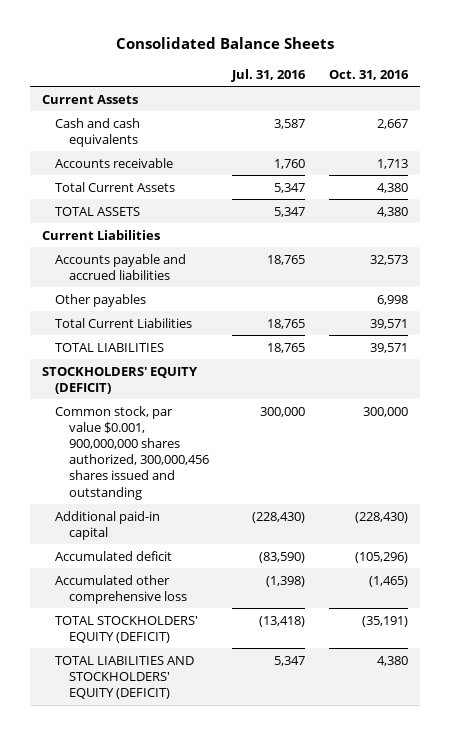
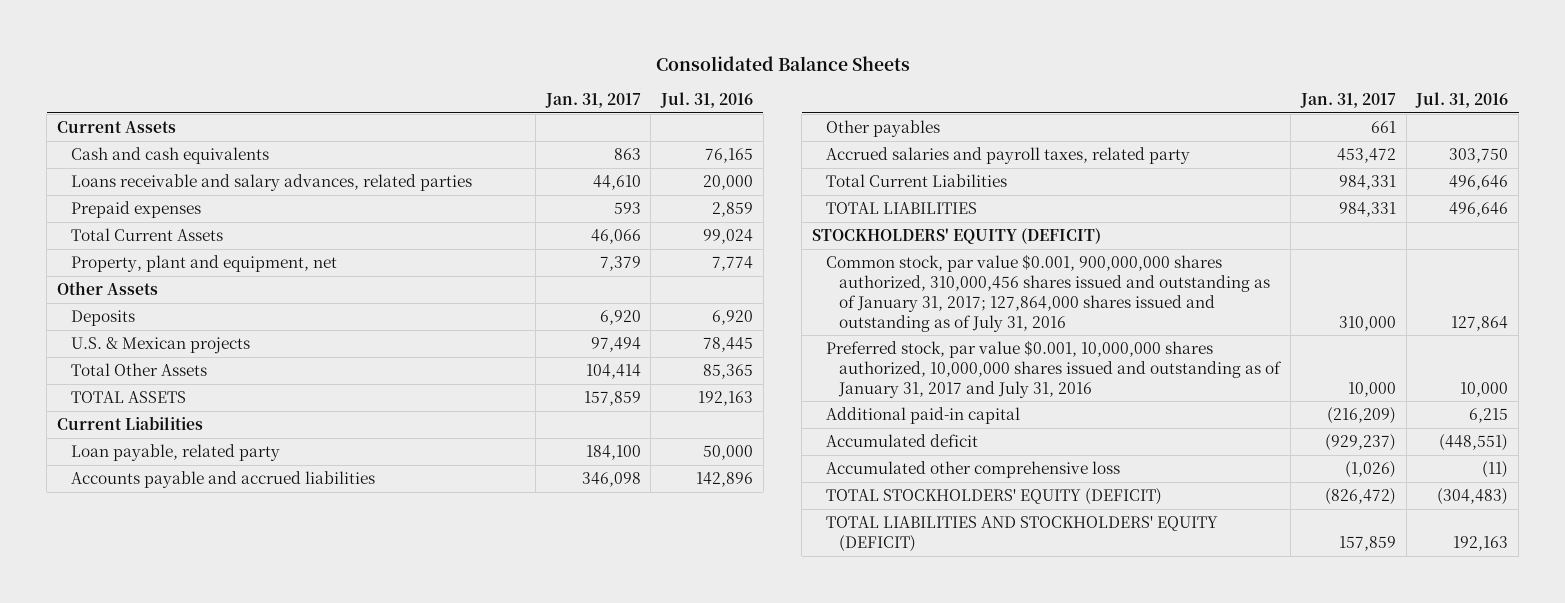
[329,69,410,80] Oct. 31, 2016 -> none
none -> [544,93,641,109] Jan. 31, 2017
[55,157,174,168] Accounts receivable -> none
[274,118,306,129] 3,587 -> [705,148,754,164] 76,165
none -> [70,174,472,192] Loans receivable and salary advances, related parties
none -> [70,201,201,219] Prepaid expenses
[274,182,306,193] 5,347 -> [703,229,754,245] 99,024
none -> [70,255,337,273] Property, plant and equipment, net
none -> [57,281,159,296] Other Assets
none -> [70,310,135,327] Deposits
none -> [70,337,250,355] U.S. & Mexican projects
none -> [70,363,207,377] Total Other Assets
[274,206,306,217] 5,347 -> [698,391,754,407] 192,163
none -> [70,444,280,462] Loan payable, related party
[267,254,306,265] 18,765 -> [696,472,754,488] 142,896
none -> [825,147,1190,165] Accrued salaries and payroll taxes, related party
[267,318,306,329] 18,765 -> [1449,175,1509,191] 496,646
[267,342,306,353] 18,765 -> [1449,202,1509,218] 496,646
[55,405,209,500] Common stock, par value $0.001, 900,000,000 shares authorized, 300,000,456 shares issued and outstanding -> [825,254,1271,332] Common stock, par value $0.001, 900,000,000 shares authorized, 310,000,456 shares issued and outstanding as of January 31, 2017; 127,864,000 shares issued and outstanding as of July 31, 2016
[260,406,306,417] 300,000 -> [1451,315,1509,331] 127,864
none -> [825,340,1283,398] Preferred stock, par value $0.001, 10,000,000 shares authorized, 10,000,000 shares issued and outstanding as of January 31, 2017 and July 31, 2016
[252,511,306,523] (228,430) -> [1469,408,1509,424] 6,215
[259,551,306,563] (83,590) -> [1439,434,1509,452] (448,551)
[266,575,306,587] (1,398) -> [1482,461,1509,479] (11)
[259,615,306,627] (13,418) -> [1437,488,1509,506] (304,483)
[274,655,306,666] 5,347 -> [1453,535,1509,551] 192,163

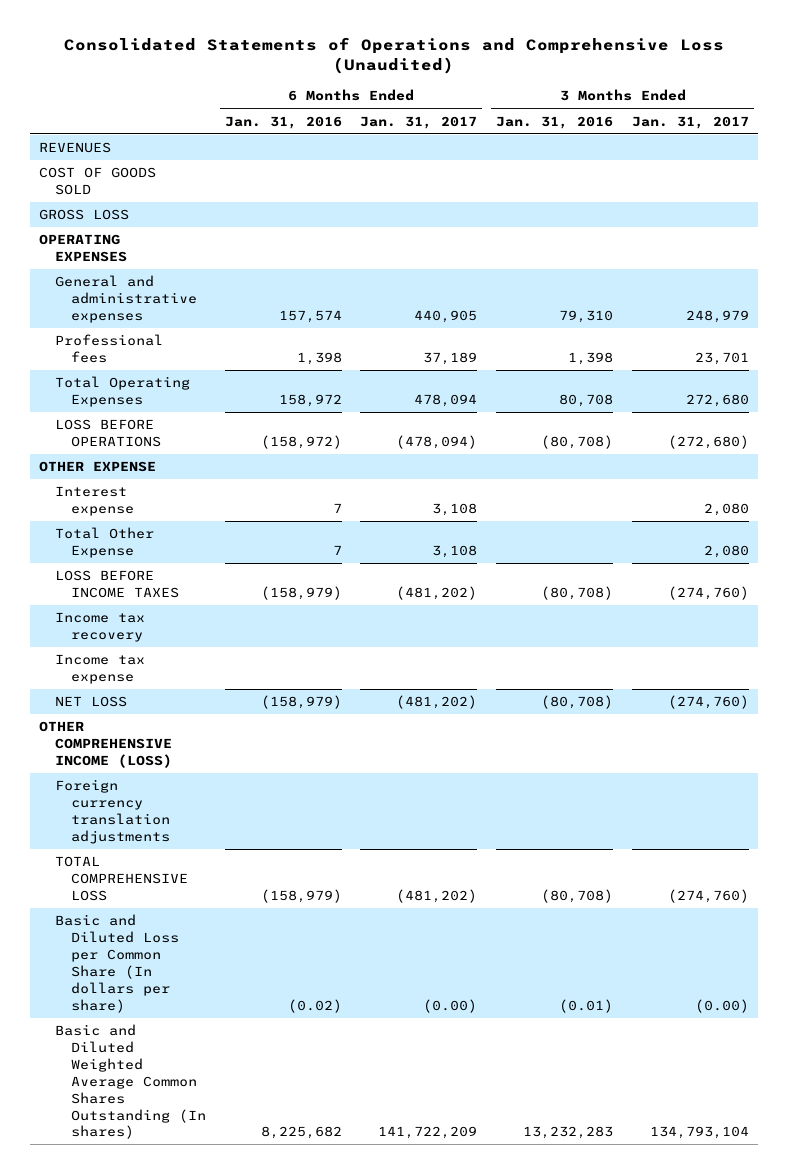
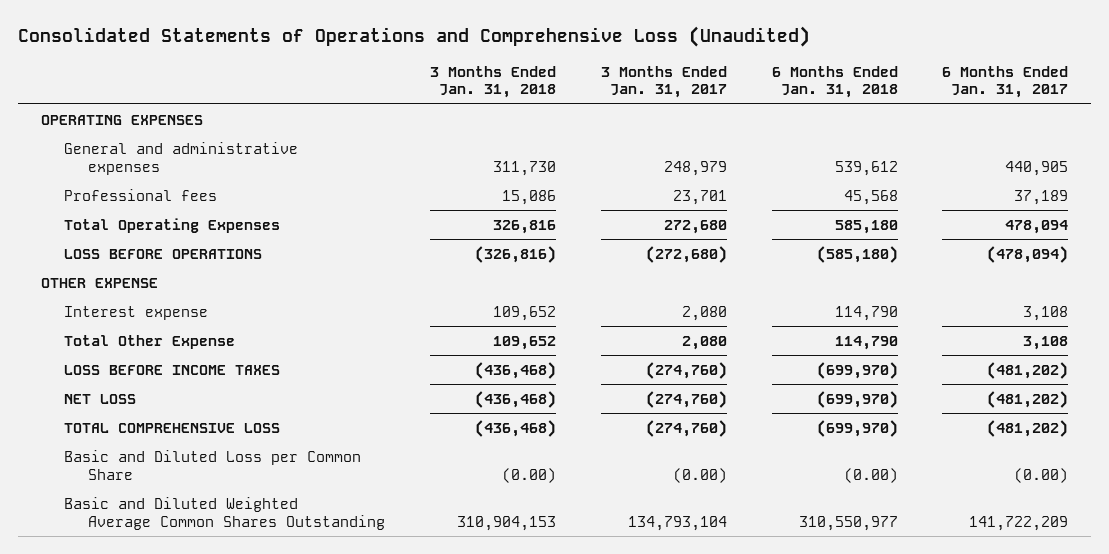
[224,115,342,129] Jan. 31, 2016 -> none
[496,115,614,129] Jan. 31, 2016 -> none
none -> [430,65,557,99] 3 Months Ended Jan. 31, 2018
none -> [771,65,898,99] 6 Months Ended Jan. 31, 2018
[39,142,112,154] REVENUES -> none
[39,167,157,196] COST OF GOODS SOLD -> none
[39,209,130,221] GROSS LOSS -> none
[54,612,145,643] Income tax recovery -> none
[54,654,145,685] Income tax expense -> none
[39,721,172,768] OTHER COMPREHENSIVE INCOME (LOSS) -> none
[54,779,170,844] Foreign currency translation adjustments -> none
[54,914,179,1013] Basic and Diluted Loss per Common Share (In dollars per share) -> [64,449,362,480] Basic and Diluted Loss per Common Share
[54,1024,206,1140] Basic and Diluted Weighted Average Common Shares Outstanding (In shares) -> [64,496,386,530] Basic and Diluted Weighted Average Common Shares Outstanding

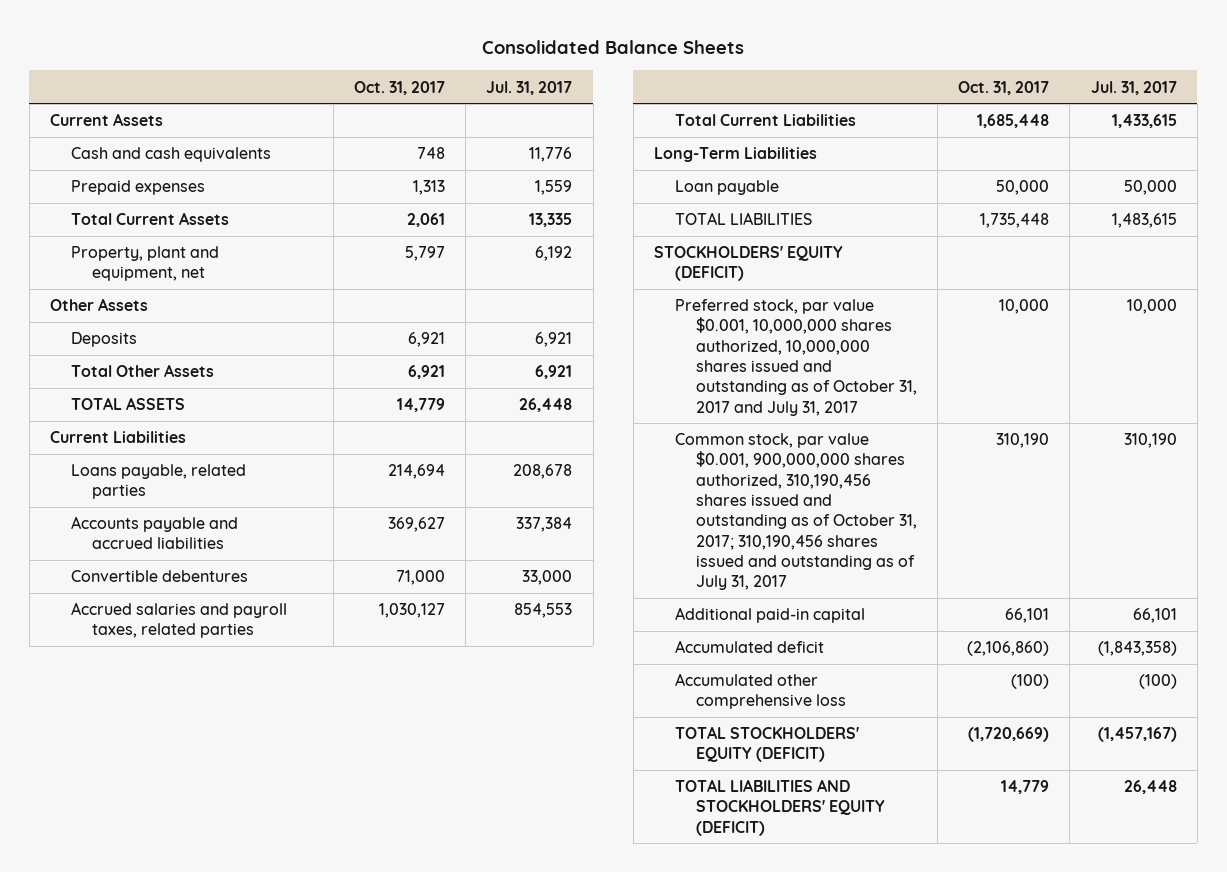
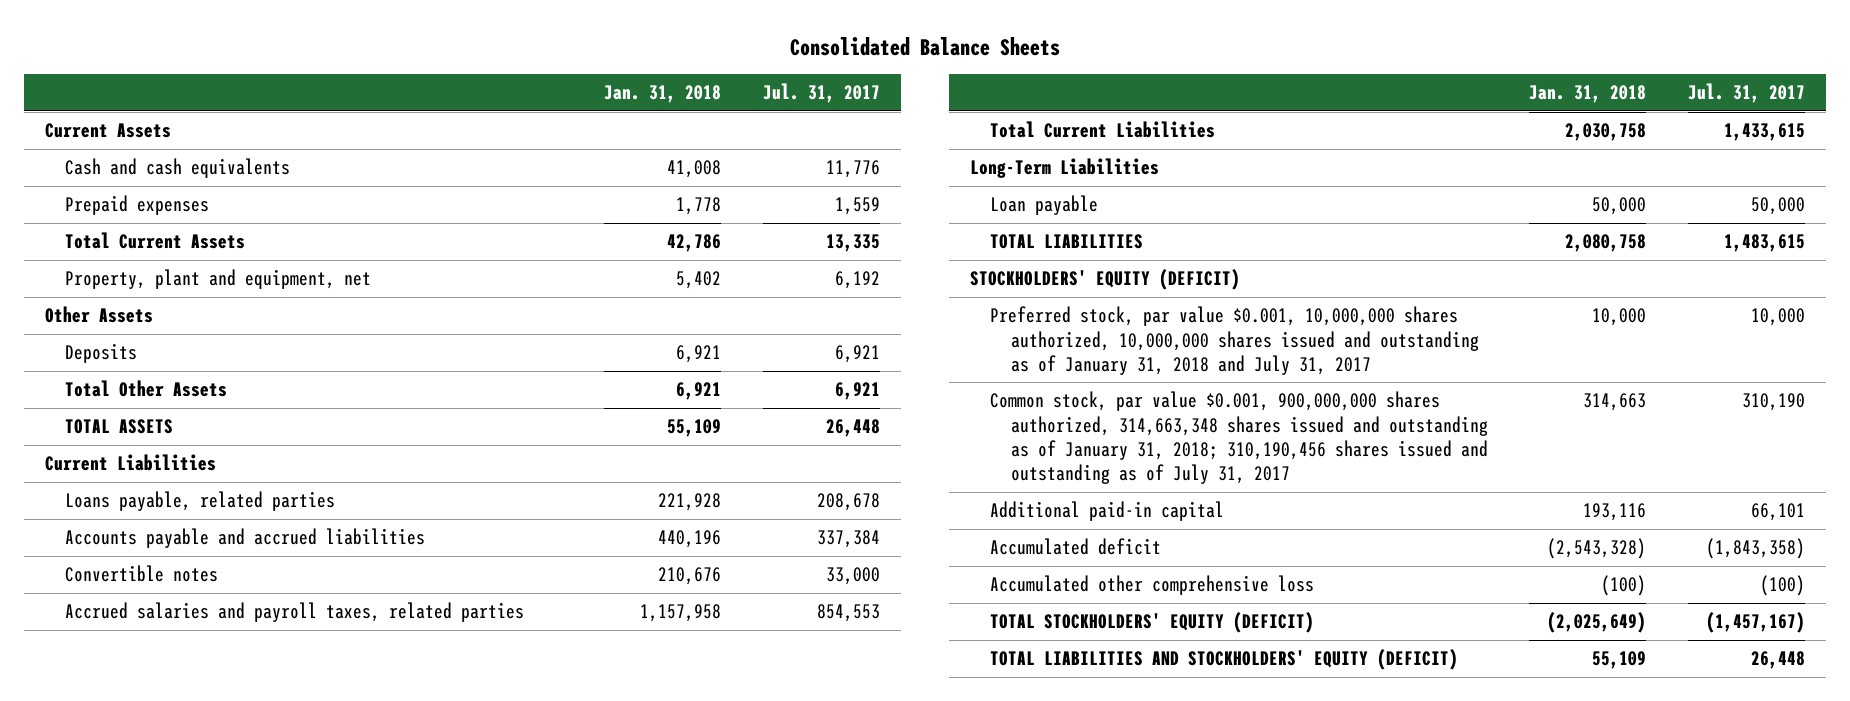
[354,80,446,95] Oct. 31, 2017 -> none
none -> [604,85,722,104] Jan. 31, 2018
[70,570,248,583] Convertible debentures -> [65,565,219,583] Convertible notes
[674,299,917,416] Preferred stock, par value $0.001, 10,000,000 shares authorized, 10,000,000 shares issued and outstanding as of October 31, 2017 and July 31, 2017 -> [990,306,1479,375] Preferred stock, par value $0.001, 10,000,000 shares authorized, 10,000,000 shares issued and outstanding as of January 31, 2018 and July 31, 2017
[674,433,917,591] Common stock, par value $0.001, 900,000,000 shares authorized, 310,190,456 shares issued and outstanding as of October 31, 2017; 310,190,456 shares issued and outstanding as of July 31, 2017 -> [990,391,1488,485] Common stock, par value $0.001, 900,000,000 shares authorized, 314,663,348 shares issued and outstanding as of January 31, 2018; 310,190,456 shares issued and outstanding as of July 31, 2017

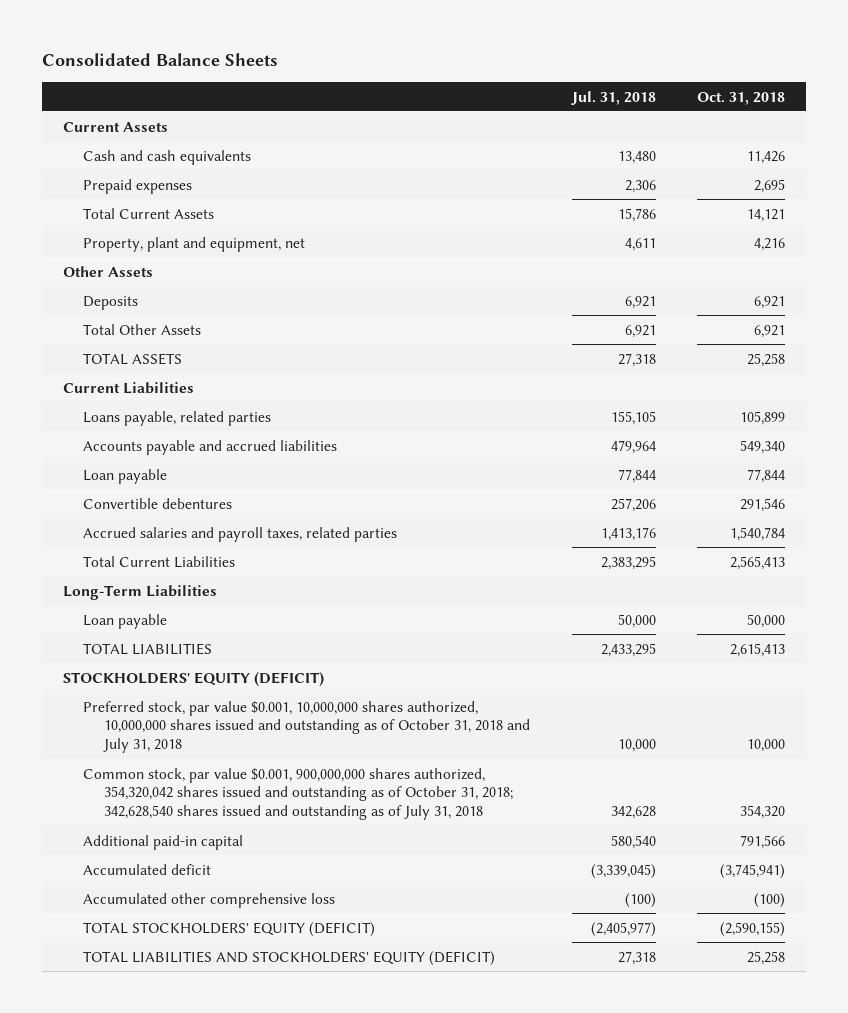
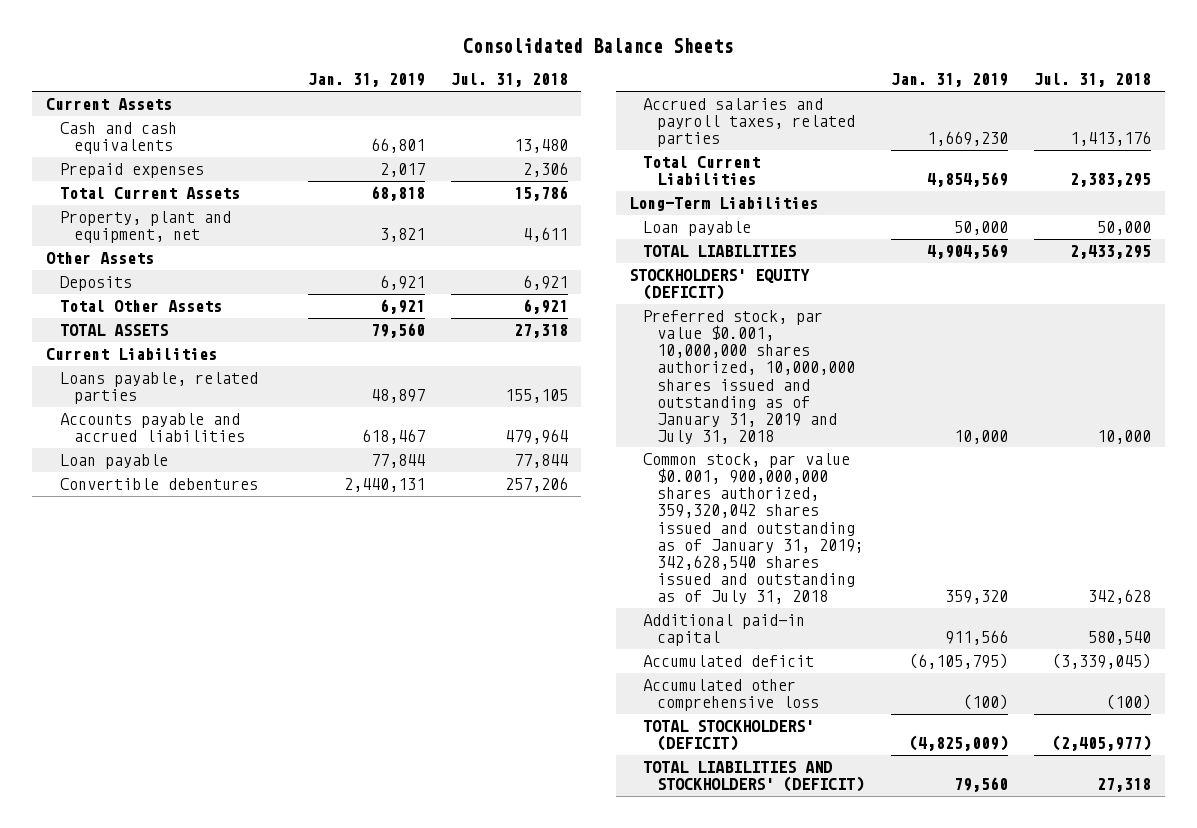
[697,91,786,105] Oct. 31, 2018 -> none
none -> [307,73,425,88] Jan. 31, 2019
[83,700,530,754] Preferred stock, par value $0.001, 10,000,000 shares authorized, 10,000,000 shares issued and outstanding as of October 31, 2018 and July 31, 2018 -> [643,310,856,444] Preferred stock, par value $0.001, 10,000,000 shares authorized, 10,000,000 shares issued and outstanding as of January 31, 2019 and July 31, 2018
[83,767,513,821] Common stock, par value $0.001, 900,000,000 shares authorized, 354,320,042 shares issued and outstanding as of October 31, 2018; 342,628,540 shares issued and outstanding as of July 31, 2018 -> [643,453,865,604] Common stock, par value $0.001, 900,000,000 shares authorized, 359,320,042 shares issued and outstanding as of January 31, 2019; 342,628,540 shares issued and outstanding as of July 31, 2018
[83,921,376,937] TOTAL STOCKHOLDERS' EQUITY (DEFICIT) -> [643,720,815,752] TOTAL STOCKHOLDERS' (DEFICIT)
[83,950,496,966] TOTAL LIABILITIES AND STOCKHOLDERS' EQUITY (DEFICIT) -> [643,761,865,793] TOTAL LIABILITIES AND STOCKHOLDERS' (DEFICIT)

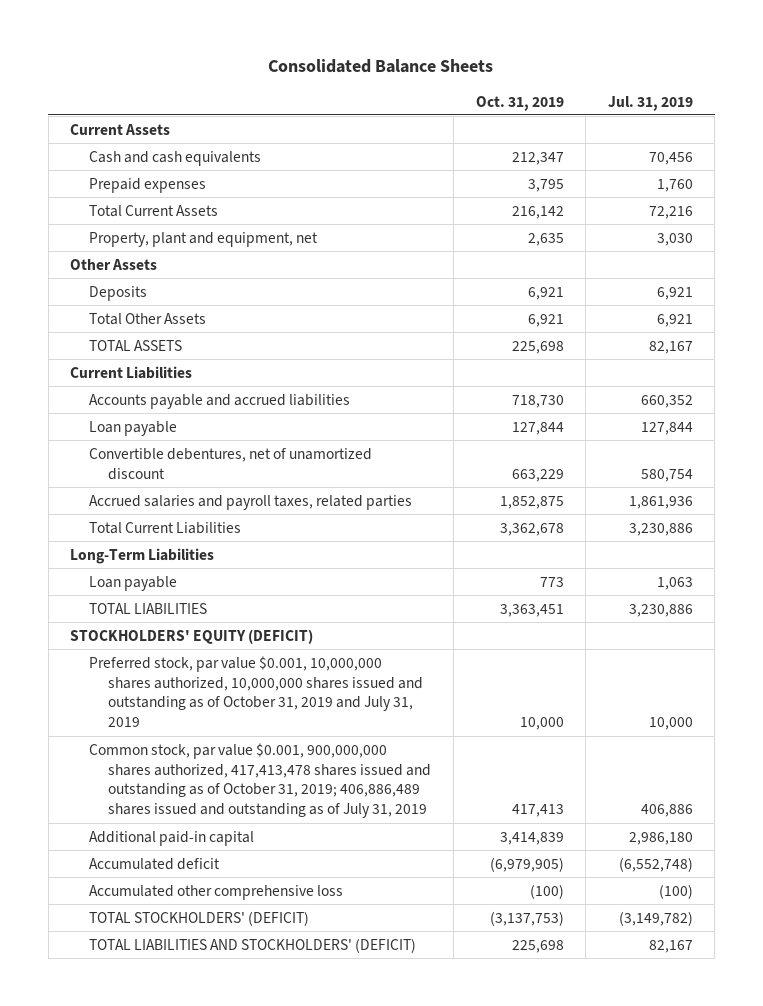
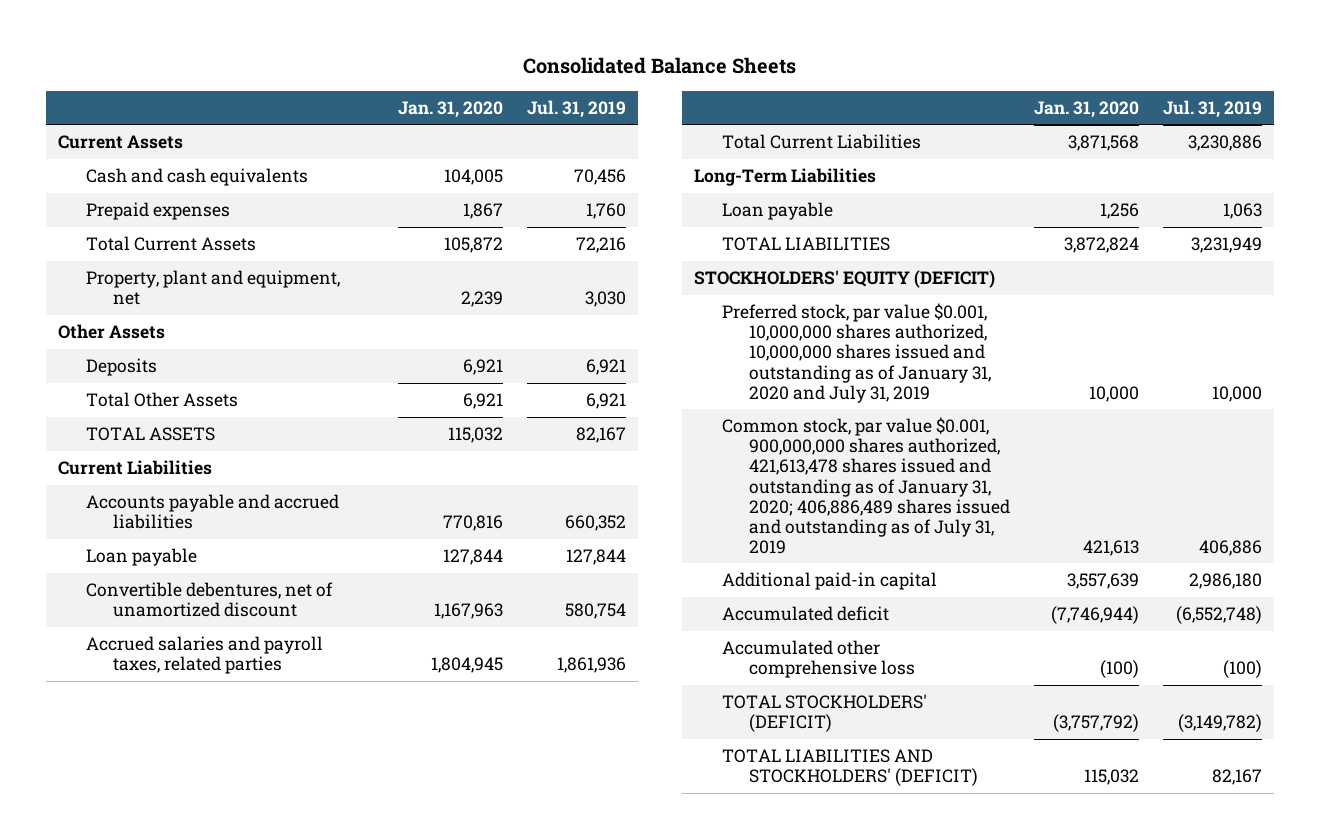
[475,95,564,111] Oct. 31, 2019 -> none
none -> [398,100,504,118] Jan. 31, 2020
[628,603,693,617] 3,230,886 -> [1191,237,1263,254] 3,231,949
[89,655,424,728] Preferred stock, par value $0.001, 10,000,000 shares authorized, 10,000,000 shares issued and outstanding as of October 31, 2019 and July 31, 2019 -> [721,303,992,403] Preferred stock, par value $0.001, 10,000,000 shares authorized, 10,000,000 shares issued and outstanding as of January 31, 2020 and July 31, 2019
[89,742,432,819] Common stock, par value $0.001, 900,000,000 shares authorized, 417,413,478 shares issued and outstanding as of October 31, 2019; 406,886,489 shares issued and outstanding as of July 31, 2019 -> [721,417,1011,554] Common stock, par value $0.001, 900,000,000 shares authorized, 421,613,478 shares issued and outstanding as of January 31, 2020; 406,886,489 shares issued and outstanding as of July 31, 2019

